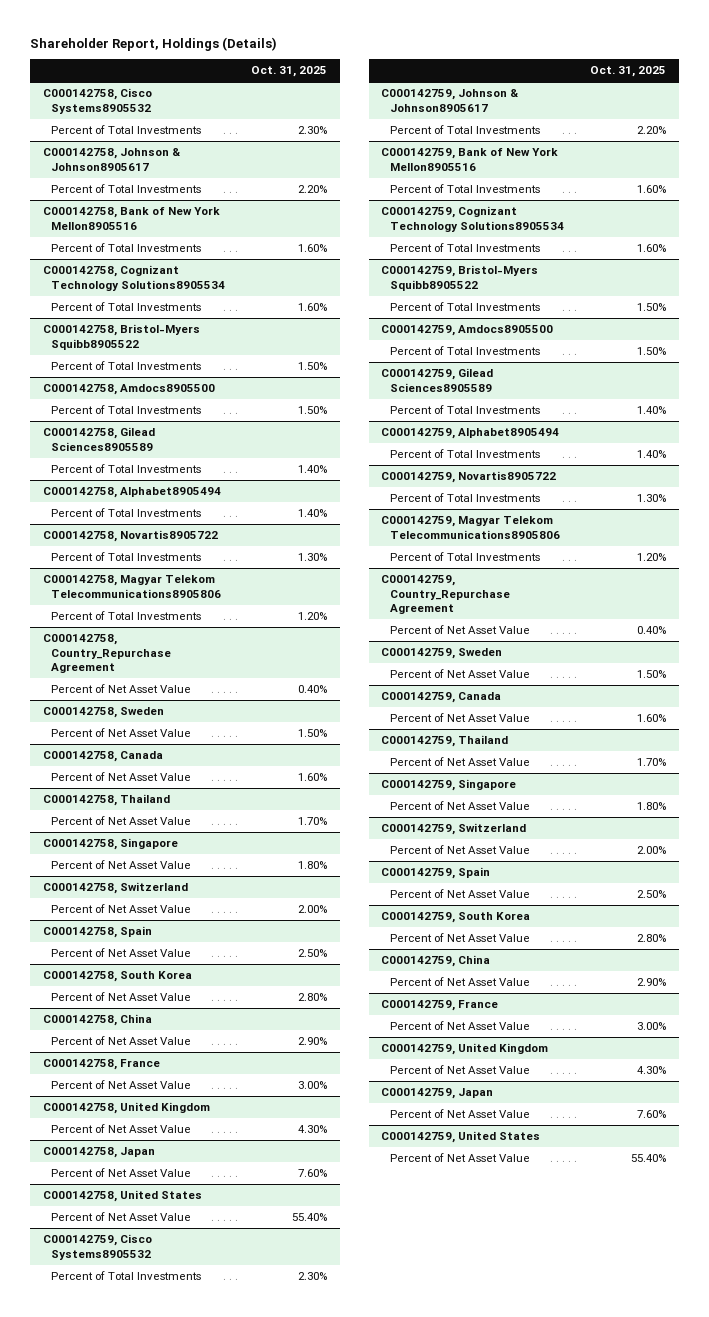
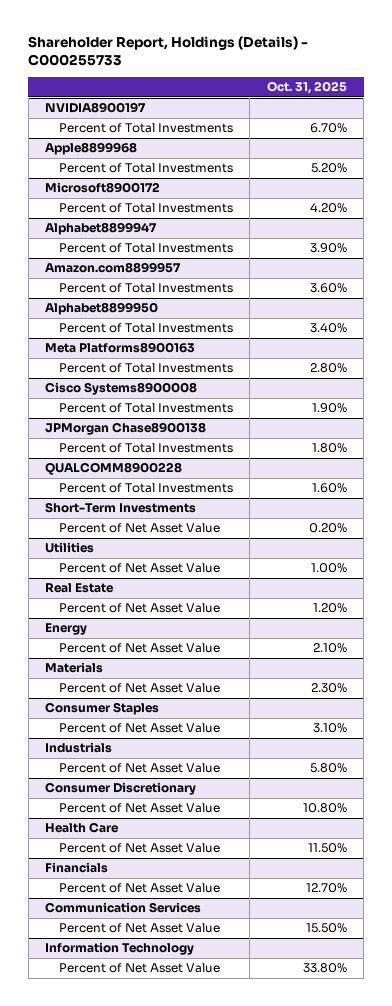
[30,36,278,51] Shareholder Report, Holdings (Details) -> [28,35,309,67] Shareholder Report, Holdings (Details) - C000255733
[43,88,153,114] C000142758, Cisco Systems8905532 -> none
[43,148,181,171] C000142758, Johnson & Johnson8905617 -> none
[43,207,221,230] C000142758, Bank of New York Mellon8905516 -> none
[43,265,226,291] C000142758, Cognizant Technology Solutions8905534 -> none
[43,324,201,350] C000142758, Bristol-Myers Squibb8905522 -> none
[43,384,216,396] C000142758, Amdocs8905500 -> none
[43,427,156,451] C000142758, Gilead Sciences8905589 -> none
[43,487,222,499] C000142758, Alphabet8905494 -> none
[43,530,219,543] C000142758, Novartis8905722 -> none
[43,575,222,598] C000142758, Magyar Telekom Telecommunications8905806 -> none
[51,611,202,621] Percent of Total Investments -> none
[43,634,172,674] C000142758, Country_Repurchase Agreement -> none
[51,684,192,694] Percent of Net Asset Value -> none
[43,707,165,719] C000142758, Sweden -> none
[51,728,192,738] Percent of Net Asset Value -> none
[43,751,164,763] C000142758, Canada -> none
[51,772,192,782] Percent of Net Asset Value -> none
[43,794,171,807] C000142758, Thailand -> none
[51,816,192,826] Percent of Net Asset Value -> none
[43,838,179,851] C000142758, Singapore -> none
[51,860,192,870] Percent of Net Asset Value -> none
[43,882,189,895] C000142758, Switzerland -> none
[51,904,192,914] Percent of Net Asset Value -> none
[43,926,153,939] C000142758, Spain -> none
[51,948,192,958] Percent of Net Asset Value -> none
[43,971,193,983] C000142758, South Korea -> none
[51,992,192,1002] Percent of Net Asset Value -> none
[43,1014,153,1027] C000142758, China -> none
[51,1036,192,1046] Percent of Net Asset Value -> none
[43,1059,161,1071] C000142758, France -> none
[51,1080,192,1090] Percent of Net Asset Value -> none
[43,1102,211,1115] C000142758, United Kingdom -> none
[51,1124,192,1134] Percent of Net Asset Value -> none
[43,1147,156,1159] C000142758, Japan -> none
[51,1168,192,1178] Percent of Net Asset Value -> none
[43,1190,203,1203] C000142758, United States -> none
[51,1212,192,1222] Percent of Net Asset Value -> none
[43,1234,153,1260] C000142759, Cisco Systems8905532 -> none
[51,1271,202,1281] Percent of Total Investments -> none
[381,89,519,112] C000142759, Johnson & Johnson8905617 -> none
[389,125,540,135] Percent of Total Investments -> none
[381,148,559,171] C000142759, Bank of New York Mellon8905516 -> none
[389,184,540,194] Percent of Total Investments -> none
[381,206,564,232] C000142759, Cognizant Technology Solutions8905534 -> none
none -> [45,102,147,114] NVIDIA8900197
[298,126,328,135] 2.30% -> [309,123,347,134] 6.70%
none -> [45,142,138,156] Apple8899968
[298,185,328,194] 2.20% -> [310,163,347,174] 5.20%
none -> [45,182,161,194] Microsoft8900172
[298,244,328,253] 1.60% -> [309,203,347,214] 4.20%
none -> [45,222,158,236] Alphabet8899947
[298,303,328,312] 1.60% -> [309,243,347,254] 3.90%
none -> [45,262,182,274] Amazon.com8899957
[298,362,328,371] 1.50% -> [309,283,347,294] 3.60%
none -> [45,302,159,316] Alphabet8899950
[298,406,328,415] 1.50% -> [309,323,347,334] 3.40%
none -> [45,342,196,354] Meta Platforms8900163
[298,465,328,474] 1.40% -> [309,363,347,374] 2.80%
none -> [45,382,198,396] Cisco Systems8900008
[298,509,328,518] 1.40% -> [311,403,347,414] 1.90%
none -> [45,422,207,436] JPMorgan Chase8900138
[298,553,328,562] 1.30% -> [311,443,347,454] 1.80%
none -> [45,462,183,476] QUALCOMM8900228
[381,265,539,291] C000142759, Bristol-Myers Squibb8905522 -> none
[389,302,540,312] Percent of Total Investments -> none
[381,325,554,337] C000142759, Amdocs8905500 -> none
[389,346,540,356] Percent of Total Investments -> none
[381,368,494,392] C000142759, Gilead Sciences8905589 -> none
[389,405,540,415] Percent of Total Investments -> none
[381,428,560,440] C000142759, Alphabet8905494 -> none
[389,449,540,459] Percent of Total Investments -> none
[381,471,557,484] C000142759, Novartis8905722 -> none
[389,493,540,503] Percent of Total Investments -> none
[381,516,560,539] C000142759, Magyar Telekom Telecommunications8905806 -> none
[389,552,540,562] Percent of Total Investments -> none
[381,575,510,615] C000142759, Country_Repurchase Agreement -> none
[381,648,503,660] C000142759, Sweden -> none
[381,692,502,704] C000142759, Canada -> none
[381,735,509,748] C000142759, Thailand -> none
[381,779,517,792] C000142759, Singapore -> none
[381,823,527,836] C000142759, Switzerland -> none
[381,867,491,880] C000142759, Spain -> none
[381,912,531,924] C000142759, South Korea -> none
[381,955,491,968] C000142759, China -> none
[381,1000,499,1012] C000142759, France -> none
[381,1043,549,1056] C000142759, United Kingdom -> none
[381,1088,494,1100] C000142759, Japan -> none
[381,1131,541,1144] C000142759, United States -> none
[389,1153,530,1163] Percent of Net Asset Value -> none
none -> [45,502,197,514] Short-Term Investments
[636,626,666,635] 0.40% -> [308,523,347,534] 0.20%
none -> [45,542,95,554] Utilities
[636,670,666,679] 1.50% -> [310,563,347,574] 1.00%
none -> [45,583,115,594] Real Estate
[636,714,666,723] 1.60% -> [312,603,347,614] 1.20%
none -> [45,623,88,636] Energy
[636,758,666,767] 1.70% -> [312,643,347,654] 2.10%
none -> [45,662,104,674] Materials
[636,802,666,811] 1.80% -> [310,683,347,694] 2.30%
none -> [45,702,160,716] Consumer Staples
[636,846,666,855] 2.00% -> [312,723,347,734] 3.10%
none -> [45,742,113,754] Industrials
[636,890,666,899] 2.50% -> [309,763,347,774] 5.80%
none -> [45,782,197,796] Consumer Discretionary
[636,934,666,943] 2.80% -> [302,803,347,814] 10.80%
none -> [45,822,120,834] Health Care
[636,978,666,987] 2.90% -> [307,843,347,854] 11.50%
none -> [45,862,109,874] Financials
[636,1022,666,1031] 3.00% -> [305,883,347,894] 12.70%
none -> [45,902,202,914] Communication Services
[636,1066,666,1075] 4.30% -> [305,923,347,934] 15.50%
none -> [45,942,195,956] Information Technology
[636,1110,666,1119] 7.60% -> [302,963,347,974] 33.80%

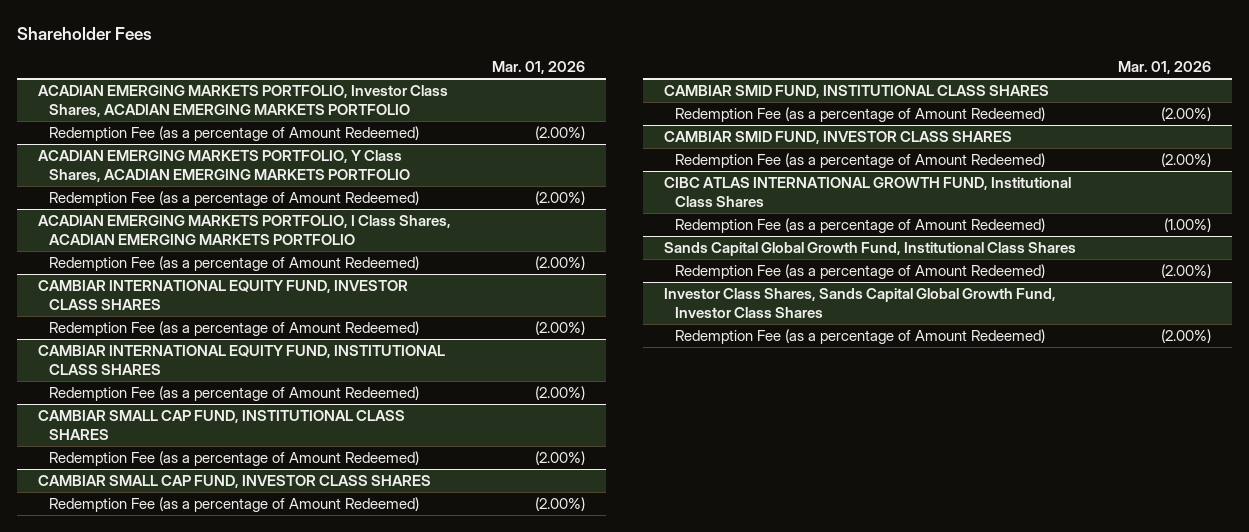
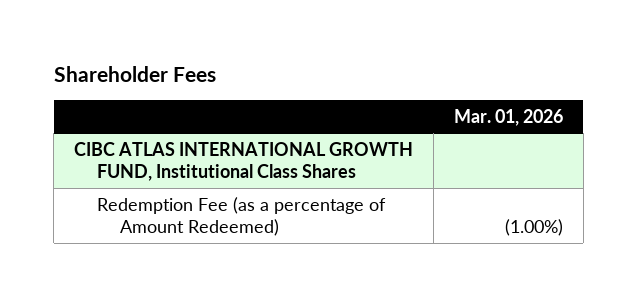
[37,84,448,117] ACADIAN EMERGING MARKETS PORTFOLIO, Investor Class Shares, ACADIAN EMERGING MARKETS PORTFOLIO -> none
[49,125,420,141] Redemption Fee (as a percentage of Amount Redeemed) -> none
[37,149,411,182] ACADIAN EMERGING MARKETS PORTFOLIO, Y Class Shares, ACADIAN EMERGING MARKETS PORTFOLIO -> none
[49,190,420,206] Redemption Fee (as a percentage of Amount Redeemed) -> none
[37,214,451,245] ACADIAN EMERGING MARKETS PORTFOLIO, I Class Shares, ACADIAN EMERGING MARKETS PORTFOLIO -> none
[49,255,420,271] Redemption Fee (as a percentage of Amount Redeemed) -> none
[37,279,408,310] CAMBIAR INTERNATIONAL EQUITY FUND, INVESTOR CLASS SHARES -> none
[49,320,420,336] Redemption Fee (as a percentage of Amount Redeemed) -> none
[37,344,445,375] CAMBIAR INTERNATIONAL EQUITY FUND, INSTITUTIONAL CLASS SHARES -> none
[49,385,420,401] Redemption Fee (as a percentage of Amount Redeemed) -> none
[37,409,405,440] CAMBIAR SMALL CAP FUND, INSTITUTIONAL CLASS SHARES -> none
[49,450,420,466] Redemption Fee (as a percentage of Amount Redeemed) -> none
[37,474,431,488] CAMBIAR SMALL CAP FUND, INVESTOR CLASS SHARES -> none
[49,496,420,512] Redemption Fee (as a percentage of Amount Redeemed) -> none
[663,84,1049,98] CAMBIAR SMID FUND, INSTITUTIONAL CLASS SHARES -> none
[675,106,1046,122] Redemption Fee (as a percentage of Amount Redeemed) -> none
[663,130,1012,144] CAMBIAR SMID FUND, INVESTOR CLASS SHARES -> none
[675,152,1046,168] Redemption Fee (as a percentage of Amount Redeemed) -> none
[663,241,1076,256] Sands Capital Global Growth Fund, Institutional Class Shares -> none
[675,263,1046,279] Redemption Fee (as a percentage of Amount Redeemed) -> none
[663,287,1056,318] Investor Class Shares, Sands Capital Global Growth Fund, Investor Class Shares -> none
[675,328,1046,344] Redemption Fee (as a percentage of Amount Redeemed) -> none

